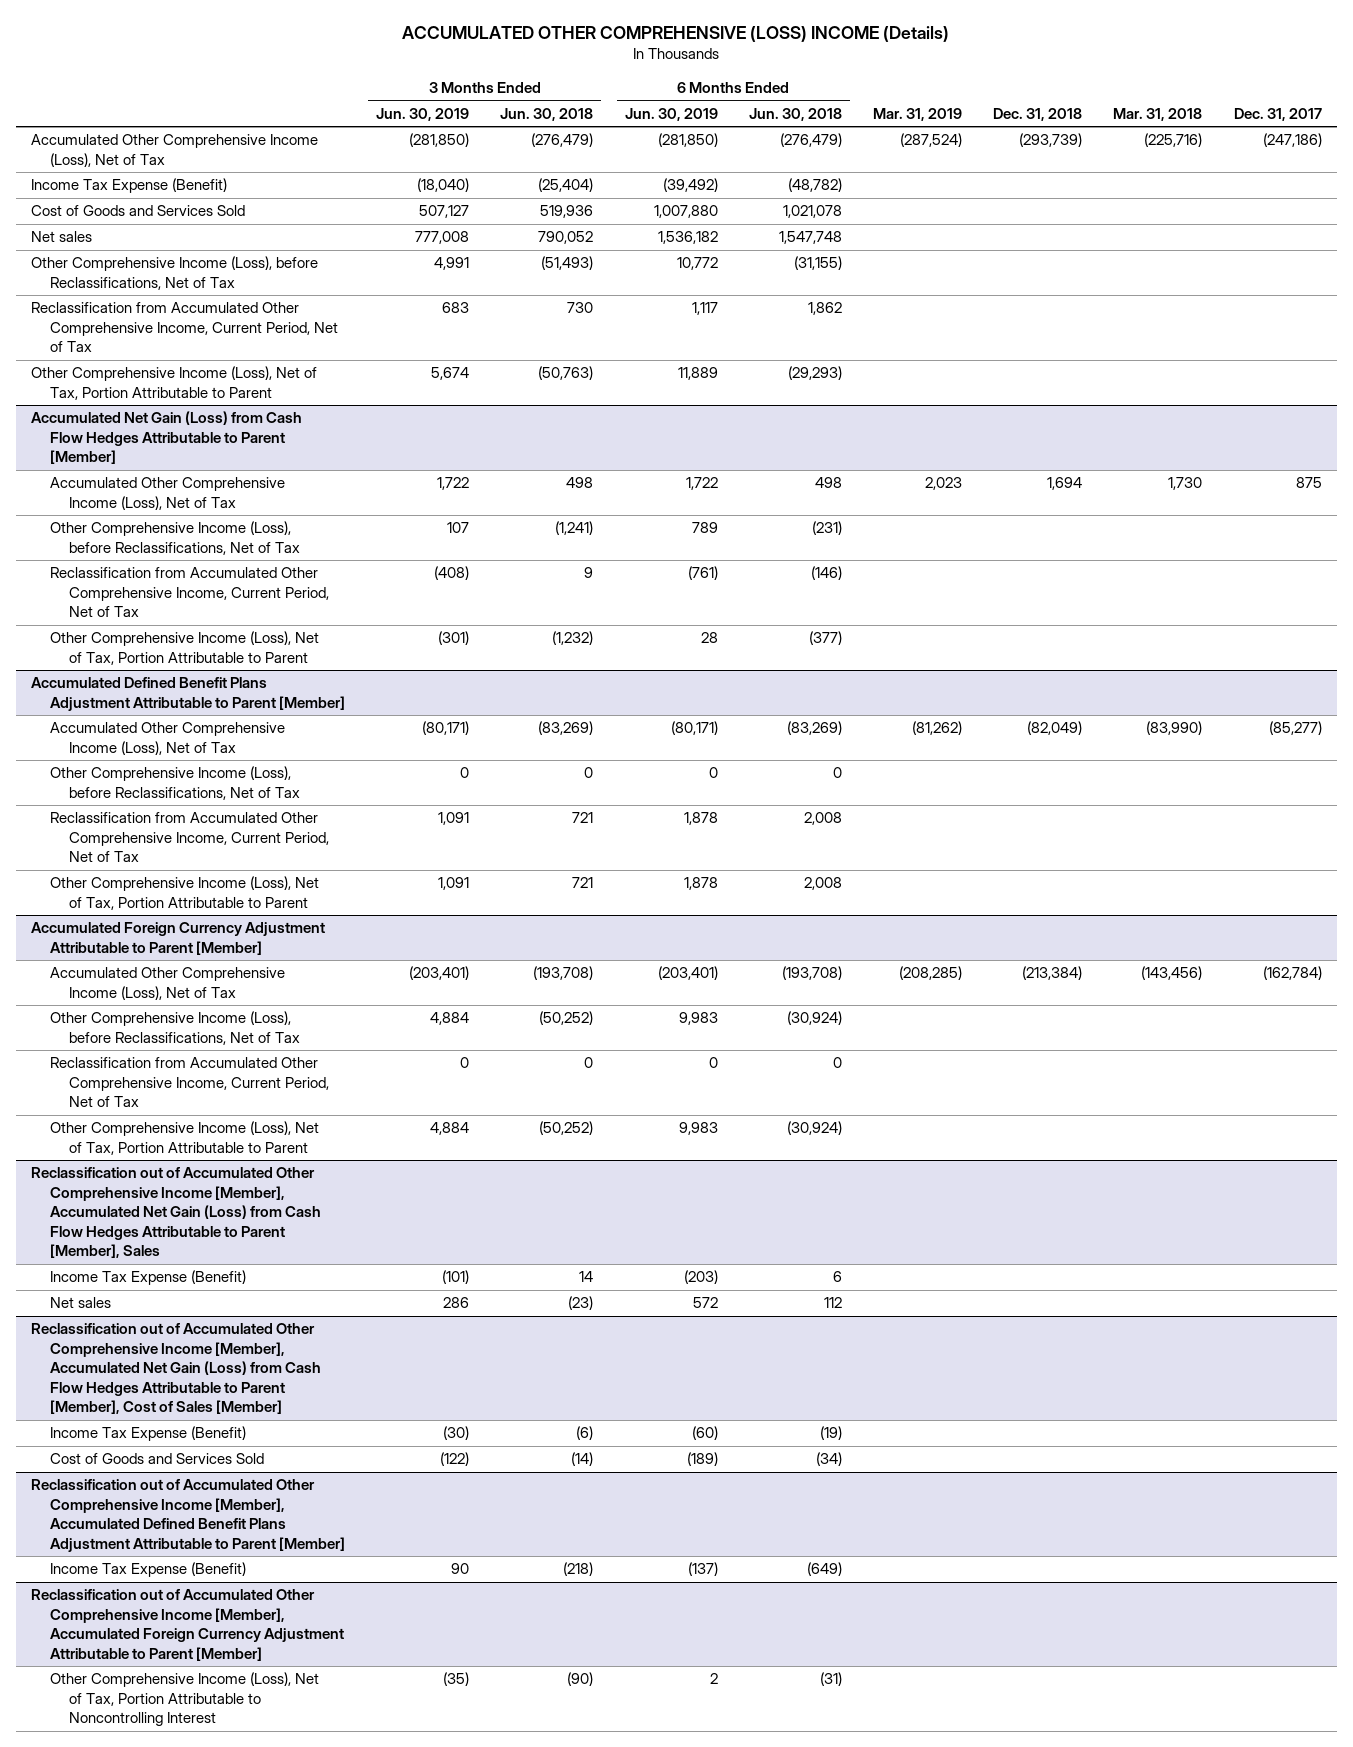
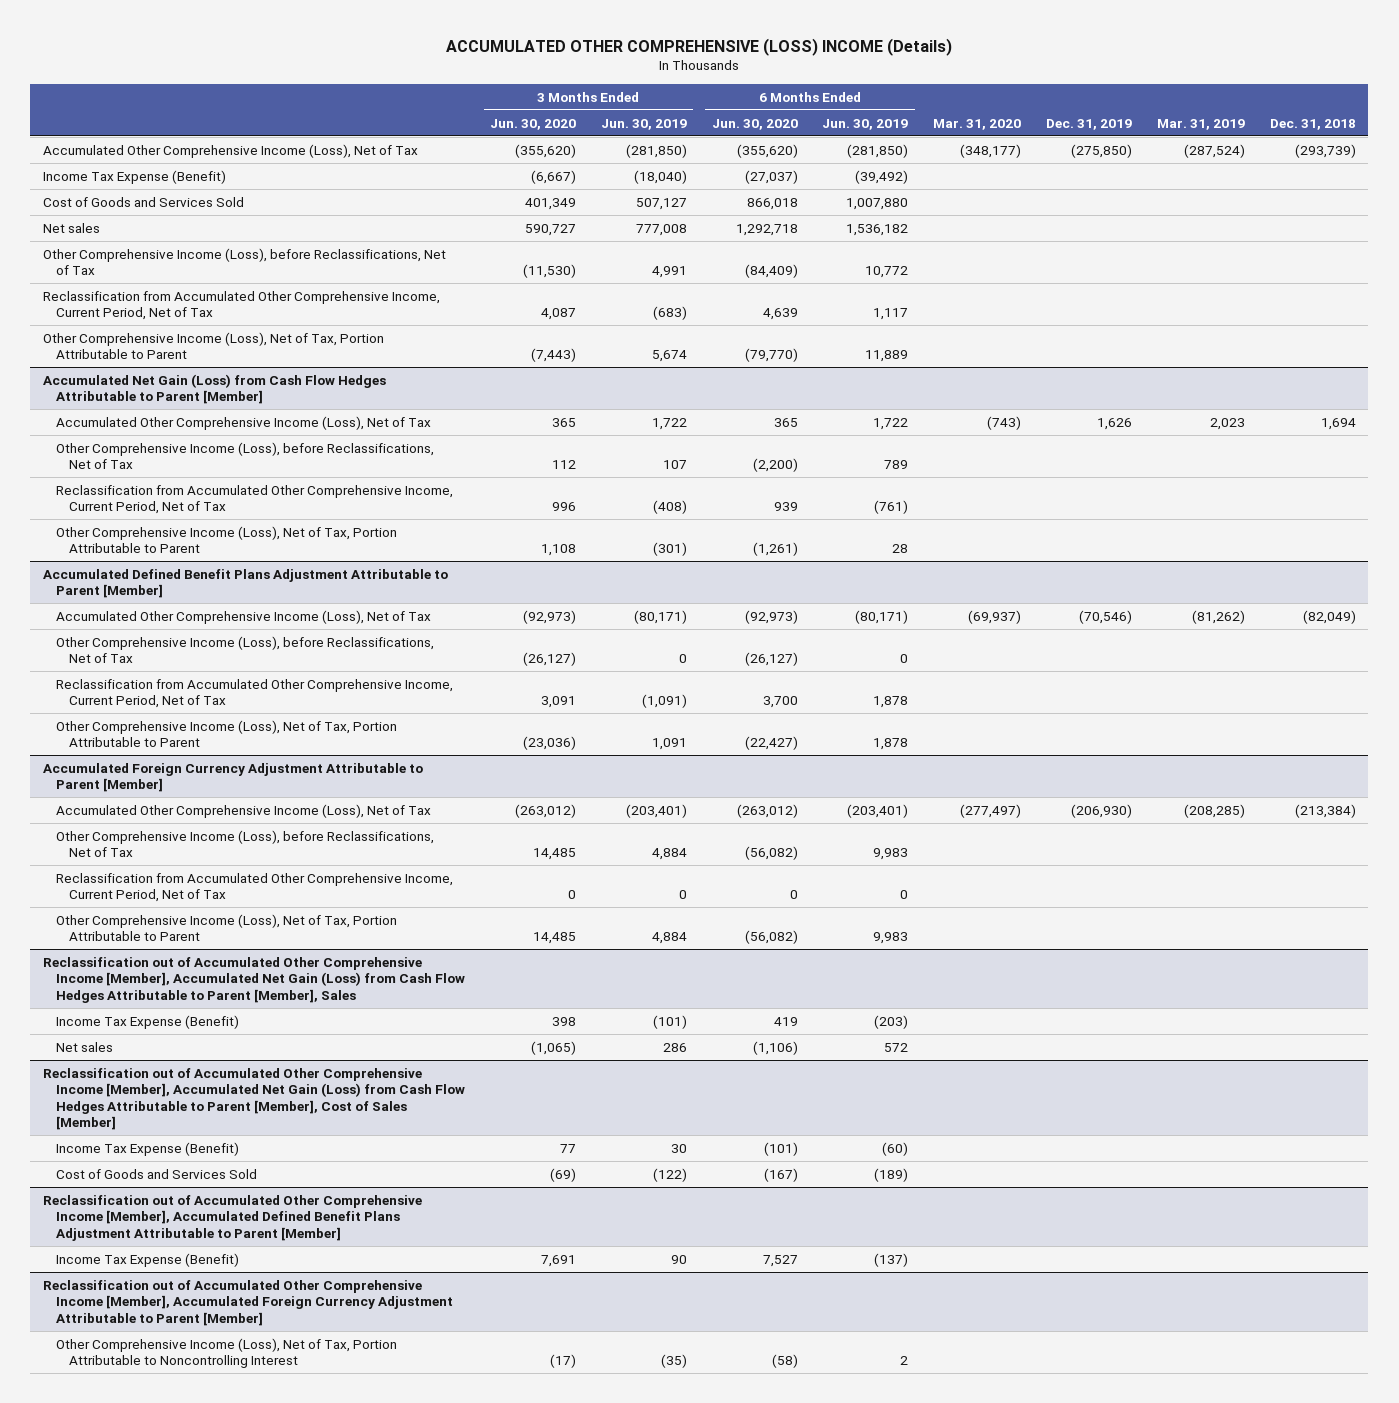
[500,108,594,122] Jun. 30, 2018 -> none
[748,108,842,122] Jun. 30, 2018 -> none
[1113,108,1203,122] Mar. 31, 2018 -> none
[1233,108,1322,122] Dec. 31, 2017 -> none
none -> [489,118,576,130] Jun. 30, 2020
none -> [711,118,798,130] Jun. 30, 2020
none -> [933,118,1022,130] Mar. 31, 2020
none -> [1046,118,1133,130] Dec. 31, 2019
[442,302,470,314] 683 -> [652,306,687,321] (683)
[438,812,470,826] 1,091 -> [641,694,687,709] (1,091)
[443,1426,470,1441] (30) -> [670,1143,687,1153] 30

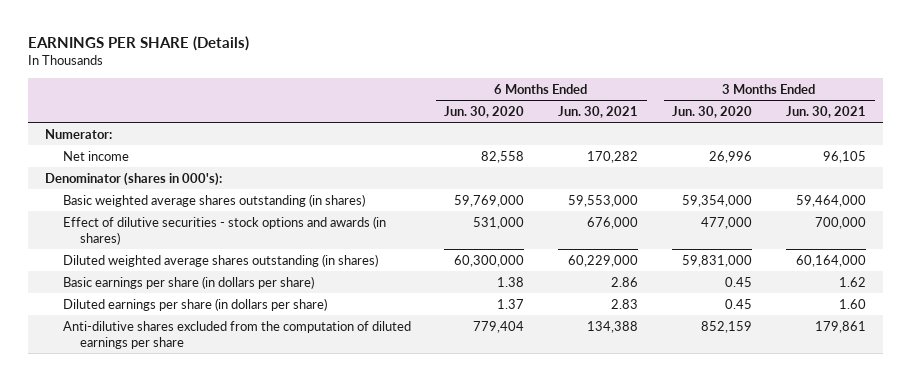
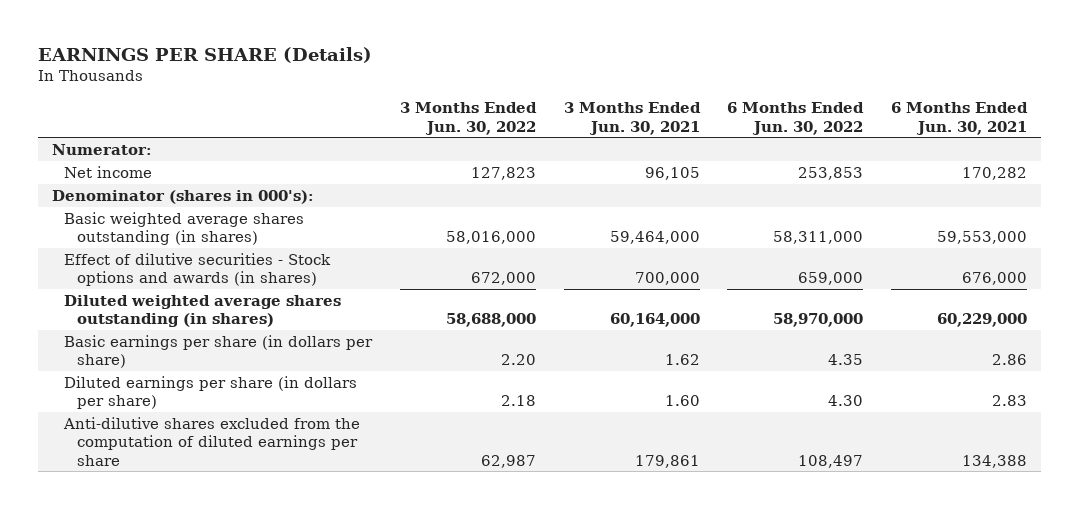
[444,105,525,118] Jun. 30, 2020 -> none
[672,105,753,118] Jun. 30, 2020 -> none
none -> [399,102,537,135] 3 Months Ended Jun. 30, 2022
none -> [727,102,865,135] 6 Months Ended Jun. 30, 2022
[62,215,386,245] Effect of dilutive securities - stock options and awards (in shares) -> [64,252,332,287] Effect of dilutive securities - Stock options and awards (in shares)

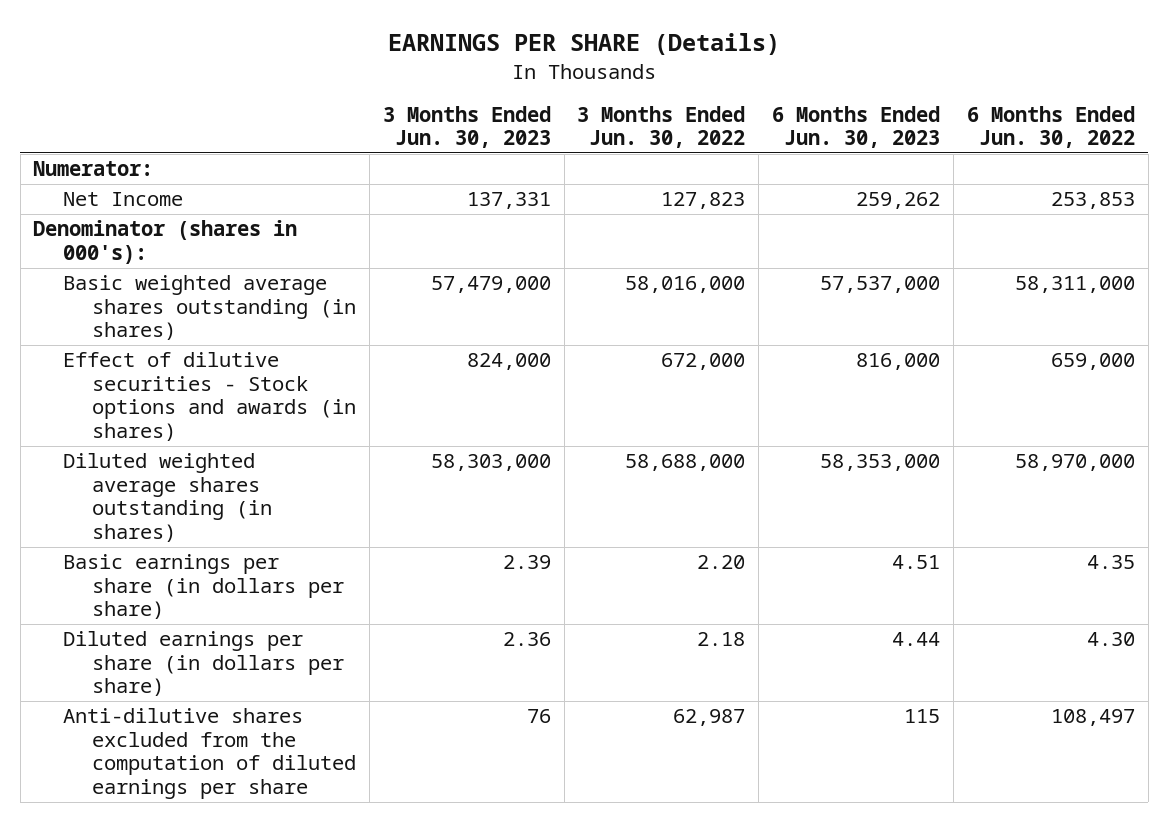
[563,102,701,135] 3 Months Ended Jun. 30, 2021 -> none
[891,102,1029,135] 6 Months Ended Jun. 30, 2021 -> none
none -> [382,105,551,149] 3 Months Ended Jun. 30, 2023
none -> [772,105,941,149] 6 Months Ended Jun. 30, 2023
[64,165,153,178] Net income -> [62,192,183,207] Net Income

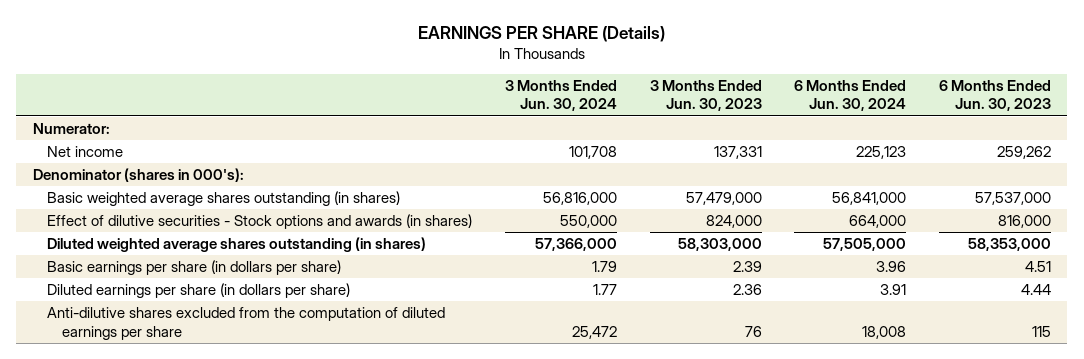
[577,105,746,149] 3 Months Ended Jun. 30, 2022 -> none
[966,105,1135,149] 6 Months Ended Jun. 30, 2022 -> none
none -> [504,79,617,112] 3 Months Ended Jun. 30, 2024
none -> [794,79,907,112] 6 Months Ended Jun. 30, 2024
[62,192,183,207] Net Income -> [47,145,124,157] Net income

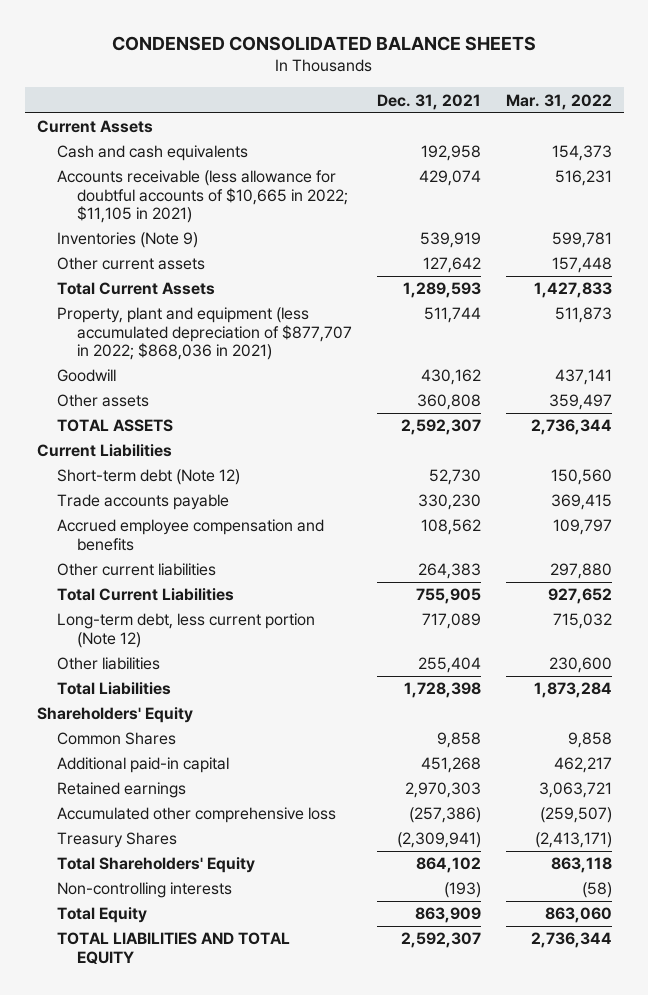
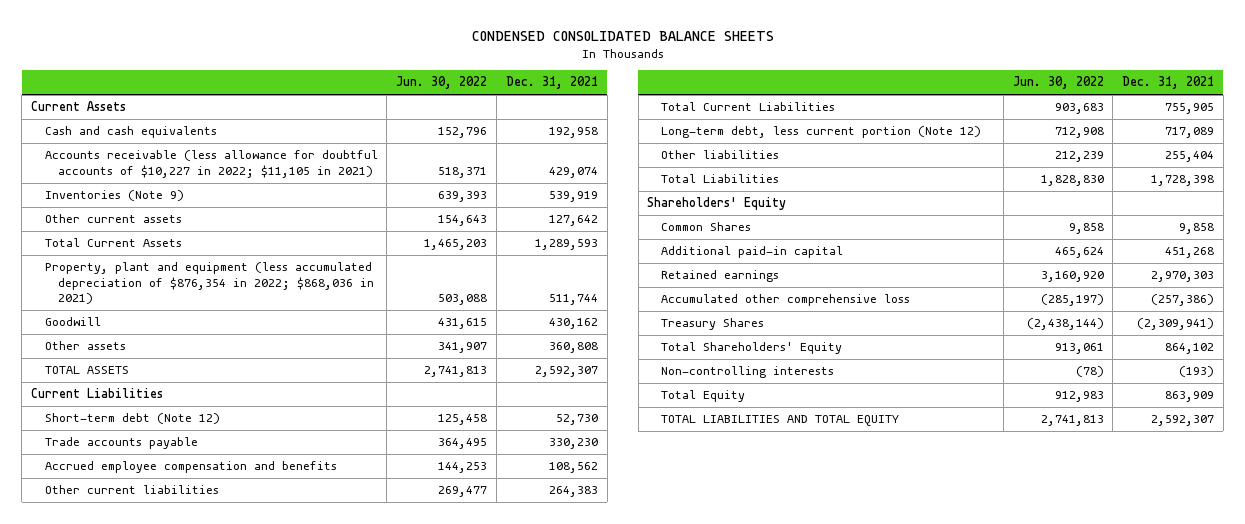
[505,93,612,110] Mar. 31, 2022 -> none
none -> [396,76,488,90] Jun. 30, 2022
[57,170,349,224] Accounts receivable (less allowance for doubtful accounts of $10,665 in 2022; $11,105 in 2021) -> [44,150,378,178] Accounts receivable (less allowance for doubtful accounts of $10,227 in 2022; $11,105 in 2021)
[57,307,353,361] Property, plant and equipment (less accumulated depreciation of $877,707 in 2022; $868,036 in 2021) -> [44,262,375,305] Property, plant and equipment (less accumulated depreciation of $876,354 in 2022; $868,036 in 2021)

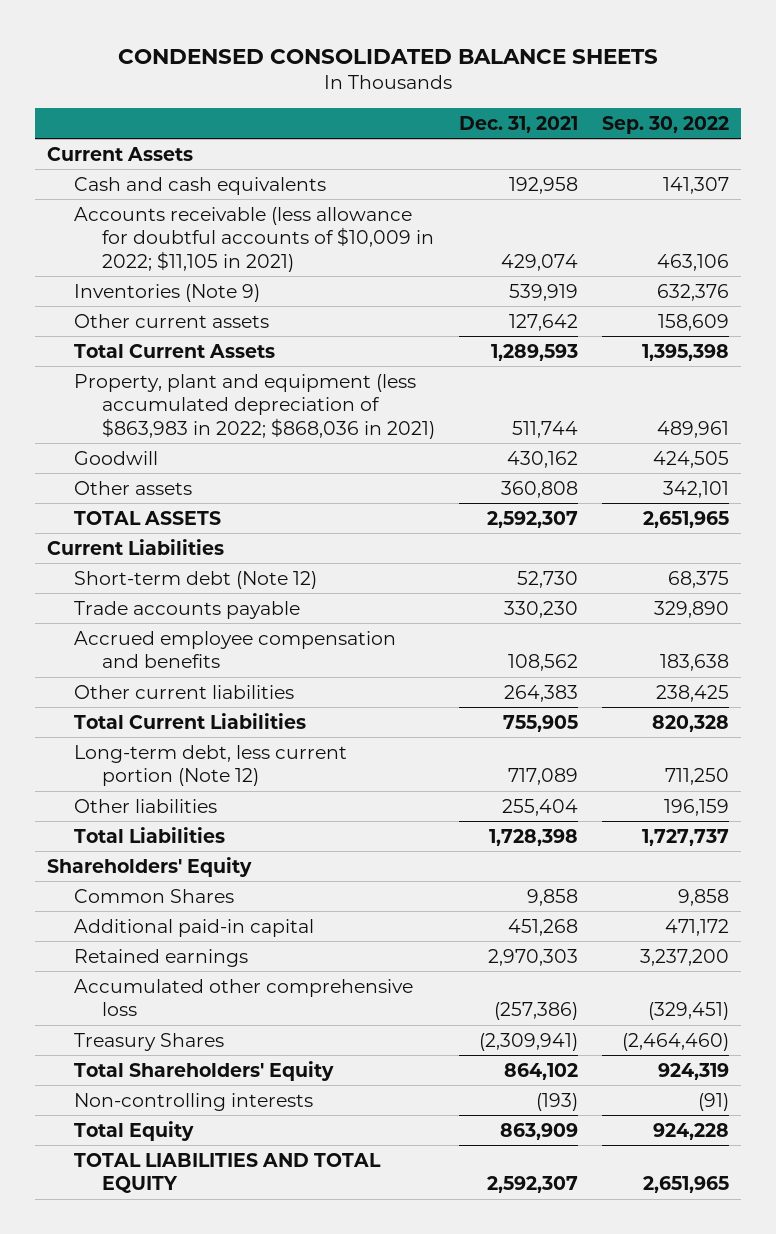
[396,76,488,90] Jun. 30, 2022 -> none
none -> [602,115,730,134] Sep. 30, 2022
[44,150,378,178] Accounts receivable (less allowance for doubtful accounts of $10,227 in 2022; $11,105 in 2021) -> [74,206,435,272] Accounts receivable (less allowance for doubtful accounts of $10,009 in 2022; $11,105 in 2021)
[44,262,375,305] Property, plant and equipment (less accumulated depreciation of $876,354 in 2022; $868,036 in 2021) -> [74,373,436,439] Property, plant and equipment (less accumulated depreciation of $863,983 in 2022; $868,036 in 2021)

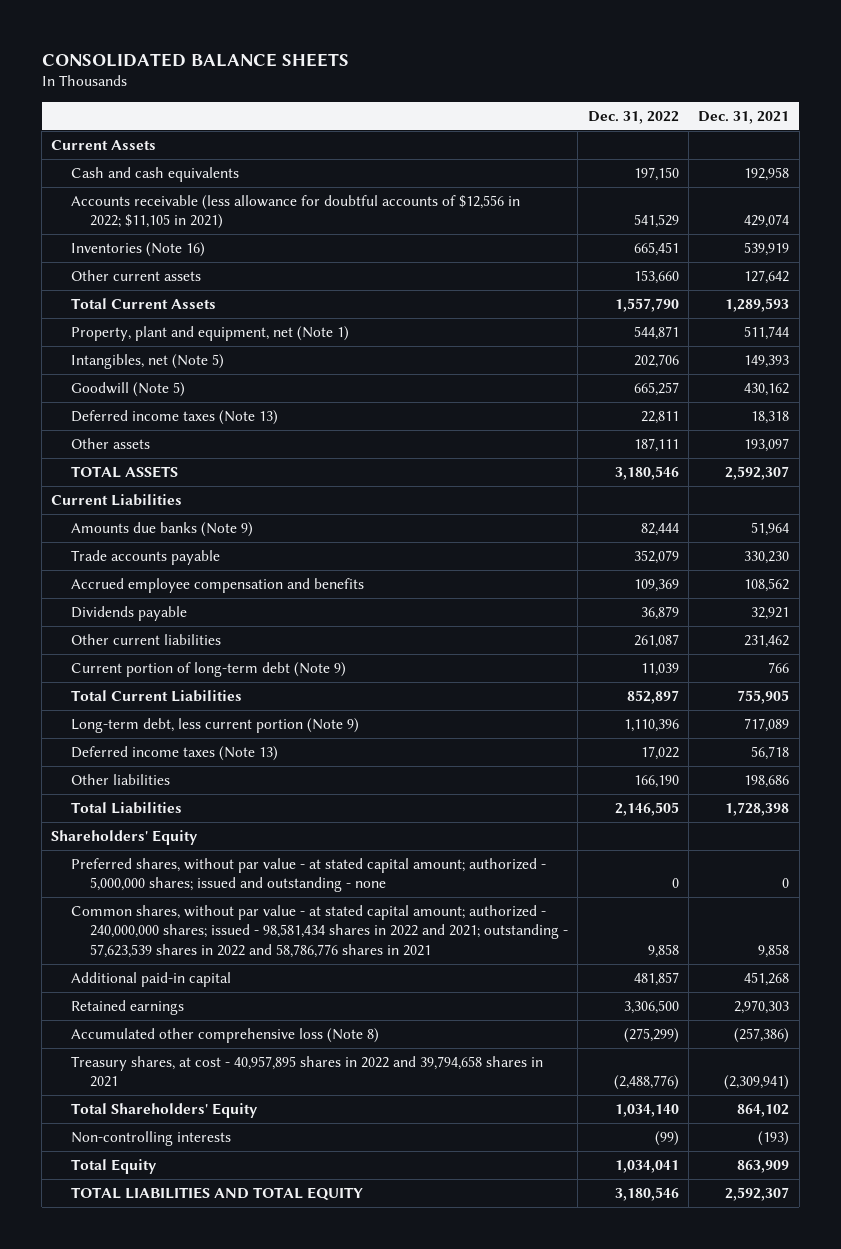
[117,48,658,64] CONDENSED CONSOLIDATED BALANCE SHEETS -> [41,52,349,67] CONSOLIDATED BALANCE SHEETS
[602,115,730,134] Sep. 30, 2022 -> none
none -> [587,110,679,124] Dec. 31, 2022
[74,206,435,272] Accounts receivable (less allowance for doubtful accounts of $10,009 in 2022; $11,105 in 2021) -> [70,195,520,230] Accounts receivable (less allowance for doubtful accounts of $12,556 in 2022; $11,105 in 2021)
[74,283,261,302] Inventories (Note 9) -> [70,242,205,258] Inventories (Note 16)
[74,373,436,439] Property, plant and equipment (less accumulated depreciation of $863,983 in 2022; $868,036 in 2021) -> [70,326,349,342] Property, plant and equipment, net (Note 1)
none -> [70,354,224,370] Intangibles, net (Note 5)
[74,450,159,465] Goodwill -> [70,382,185,398] Goodwill (Note 5)
none -> [70,410,278,426] Deferred income taxes (Note 13)
[501,480,579,498] 360,808 -> [744,438,790,453] 193,097
[74,570,318,589] Short-term debt (Note 12) -> none
none -> [70,522,253,538] Amounts due banks (Note 9)
none -> [70,606,187,622] Dividends payable
[504,684,579,702] 264,383 -> [744,635,790,649] 231,462
none -> [70,662,346,678] Current portion of long-term debt (Note 9)
[74,744,348,787] Long-term debt, less current portion (Note 12) -> [70,718,359,734] Long-term debt, less current portion (Note 9)
none -> [70,746,278,762] Deferred income taxes (Note 13)
[502,798,579,816] 255,404 -> [744,775,790,789] 198,686
none -> [70,858,546,893] Preferred shares, without par value - at stated capital amount; authorized - 5,000,000 shares; issued and outstanding - none
[74,888,235,903] Common Shares -> [70,905,568,958] Common shares, without par value - at stated capital amount; authorized - 240,000,000 shares; issued - 98,581,434 shares in 2022 and 2021; outstanding - 57,623,539 shares in 2022 and 58,786,776 shares in 2021
[74,978,414,1017] Accumulated other comprehensive loss -> [70,1028,379,1044] Accumulated other comprehensive loss (Note 8)
[74,1032,225,1051] Treasury Shares -> [70,1056,543,1088] Treasury shares, at cost - 40,957,895 shares in 2022 and 39,794,658 shares in 2021

